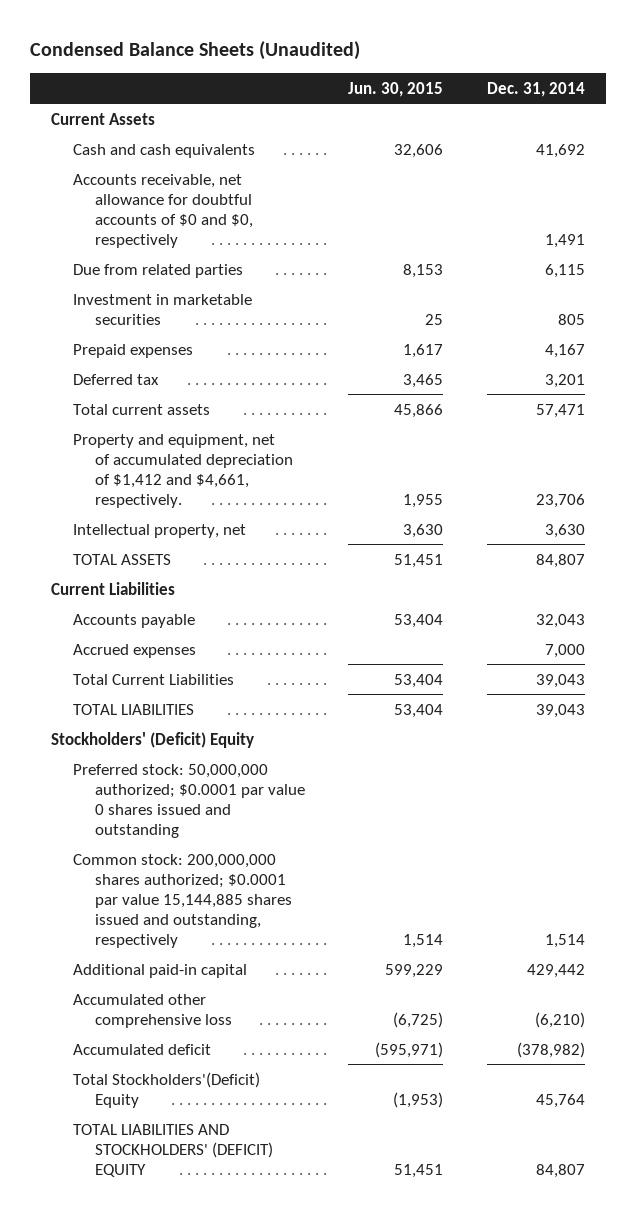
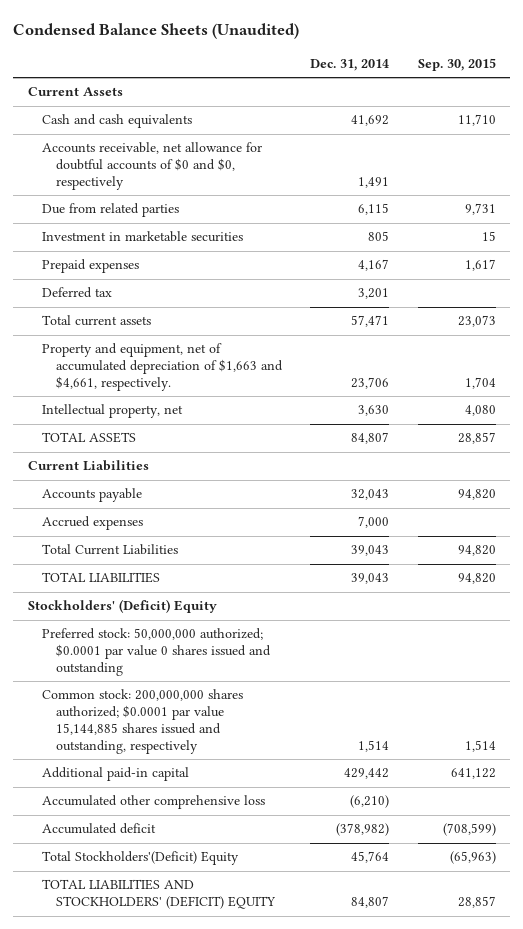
[348,81,444,97] Jun. 30, 2015 -> none
none -> [417,57,496,71] Sep. 30, 2015
[73,433,293,508] Property and equipment, net of accumulated depreciation of $1,412 and $4,661, respectively. -> [41,343,284,392] Property and equipment, net of accumulated depreciation of $1,663 and $4,661, respectively.

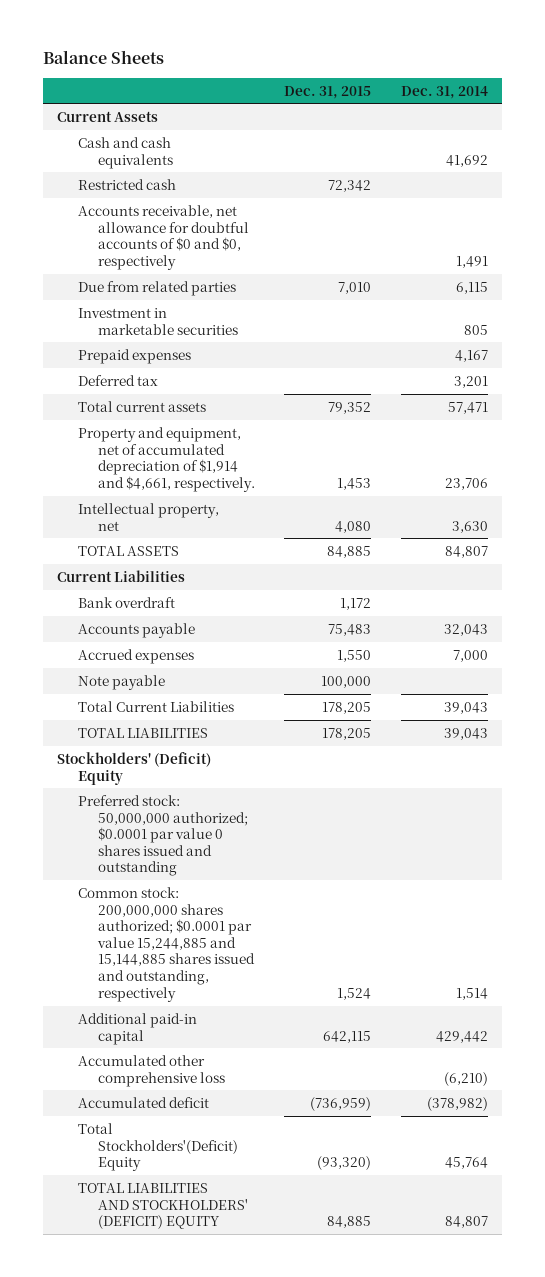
[13,23,300,40] Condensed Balance Sheets (Unaudited) -> [42,49,164,64] Balance Sheets
[417,57,496,71] Sep. 30, 2015 -> none
none -> [284,85,372,99] Dec. 31, 2015
none -> [77,178,176,190] Restricted cash
[41,343,284,392] Property and equipment, net of accumulated depreciation of $1,663 and $4,661, respectively. -> [77,426,256,492] Property and equipment, net of accumulated depreciation of $1,914 and $4,661, respectively.
none -> [77,596,175,608] Bank overdraft
none -> [77,674,165,690] Note payable
[41,689,243,754] Common stock: 200,000,000 shares authorized; $0.0001 par value 15,144,885 shares issued and outstanding, respectively -> [77,886,256,1002] Common stock: 200,000,000 shares authorized; $0.0001 par value 15,244,885 and 15,144,885 shares issued and outstanding, respectively

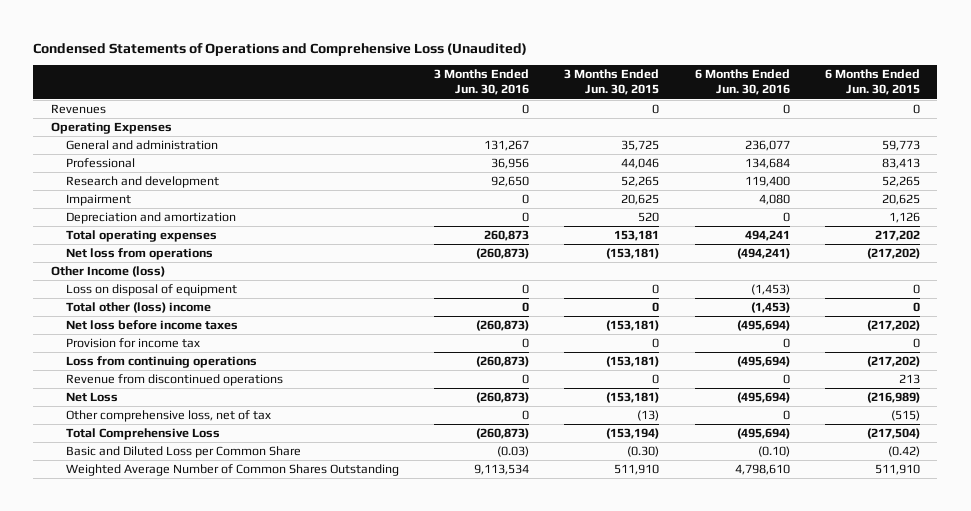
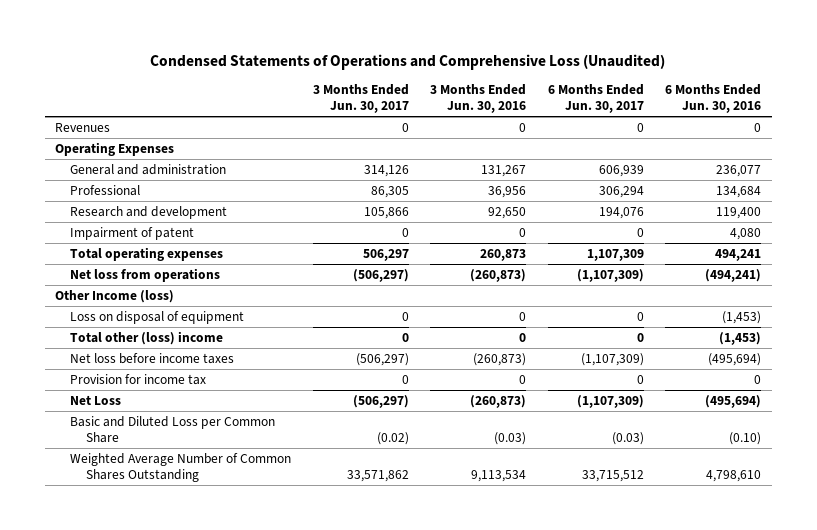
[564,69,660,96] 3 Months Ended Jun. 30, 2015 -> none
[824,69,920,96] 6 Months Ended Jun. 30, 2015 -> none
none -> [312,84,409,113] 3 Months Ended Jun. 30, 2017
none -> [547,84,644,113] 6 Months Ended Jun. 30, 2017
[65,212,236,225] Depreciation and amortization -> none
[65,194,131,207] Impairment -> [70,227,195,241] Impairment of patent
[65,356,257,369] Loss from continuing operations -> none
[65,374,283,387] Revenue from discontinued operations -> none
[65,410,271,423] Other comprehensive loss, net of tax -> none
[65,428,220,441] Total Comprehensive Loss -> none

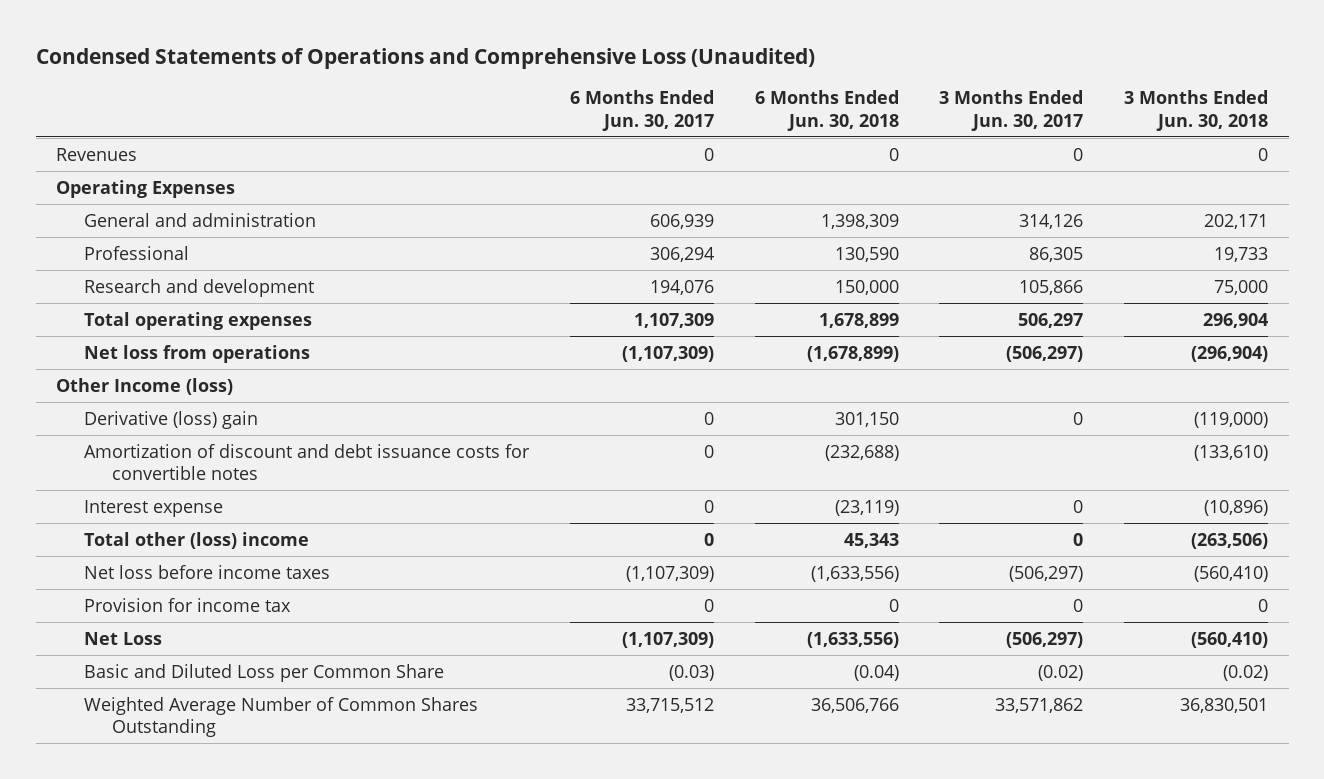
[430,84,527,113] 3 Months Ended Jun. 30, 2016 -> none
[665,84,762,113] 6 Months Ended Jun. 30, 2016 -> none
none -> [754,90,899,131] 6 Months Ended Jun. 30, 2018
none -> [1124,90,1269,131] 3 Months Ended Jun. 30, 2018
[70,227,195,241] Impairment of patent -> none
[70,311,245,325] Loss on disposal of equipment -> none
none -> [83,410,258,429] Derivative (loss) gain
none -> [83,443,530,481] Amortization of discount and debt issuance costs for convertible notes
none -> [83,499,223,517] Interest expense

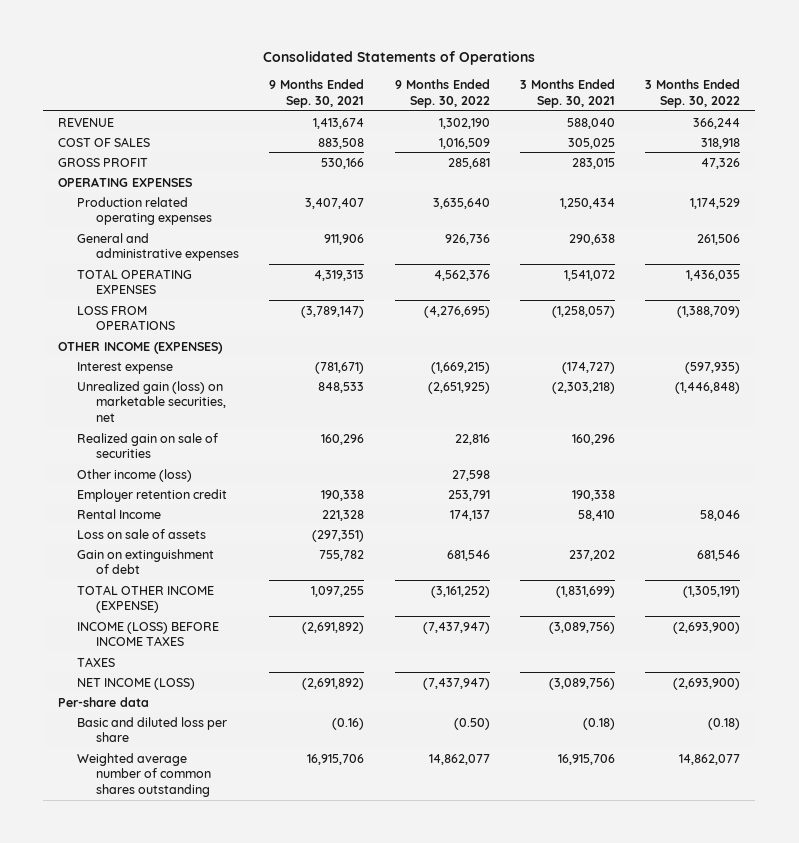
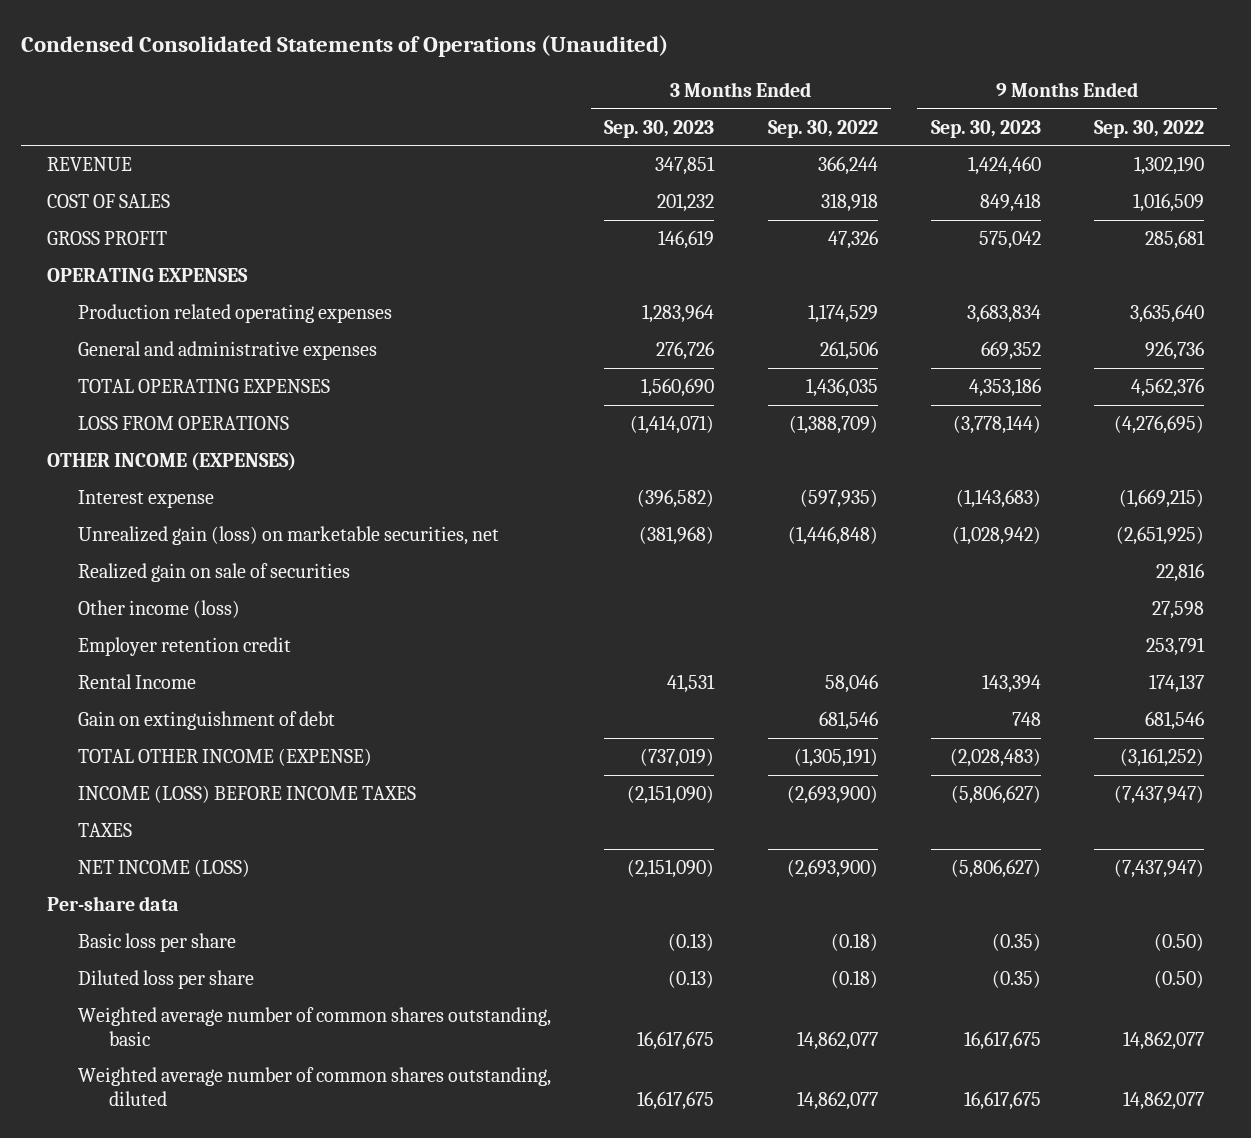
[263,51,536,66] Consolidated Statements of Operations -> [20,34,668,57] Condensed Consolidated Statements of Operations (Unaudited)
[269,79,365,108] 9 Months Ended Sep. 30, 2021 -> none
[519,79,615,108] 3 Months Ended Sep. 30, 2021 -> none
none -> [604,119,715,138] Sep. 30, 2023
none -> [930,119,1041,138] Sep. 30, 2023
[77,528,207,539] Loss on sale of assets -> none
[77,716,228,743] Basic and diluted loss per share -> [78,933,237,953] Basic loss per share
none -> [78,970,255,990] Diluted loss per share
[77,752,211,797] Weighted average number of common shares outstanding -> [78,1007,552,1046] Weighted average number of common shares outstanding, basic
none -> [78,1067,552,1106] Weighted average number of common shares outstanding, diluted

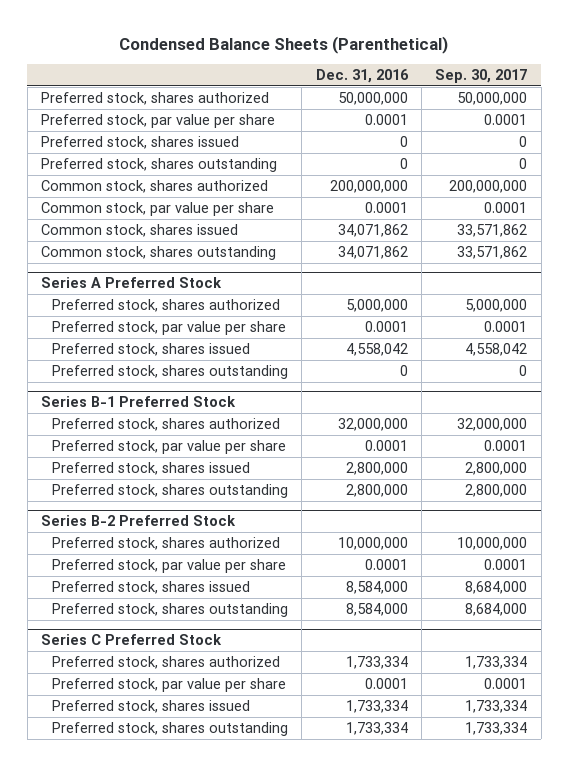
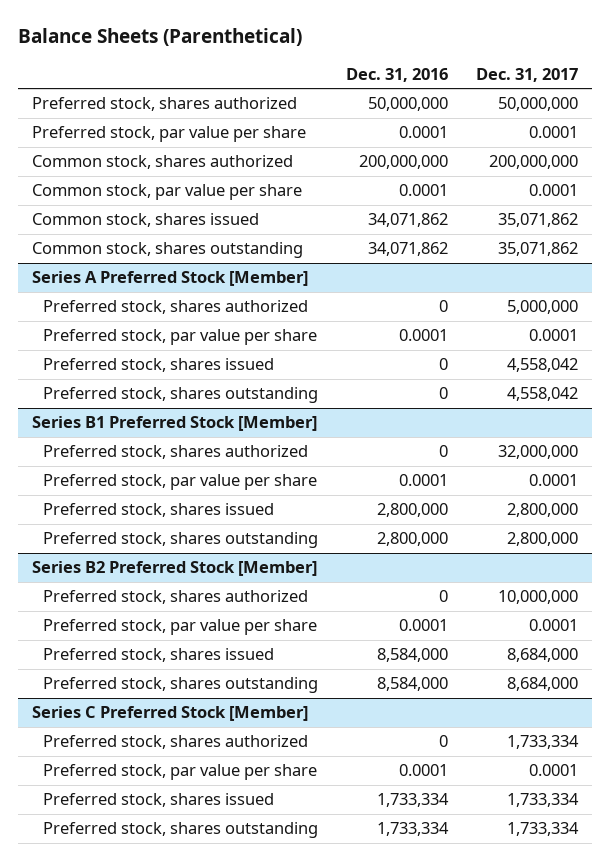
[119,35,449,54] Condensed Balance Sheets (Parenthetical) -> [17,28,302,47] Balance Sheets (Parenthetical)
[435,69,528,84] Sep. 30, 2017 -> none
none -> [476,67,579,82] Dec. 31, 2017
[40,136,239,150] Preferred stock, shares issued -> none
[40,158,277,173] Preferred stock, shares outstanding -> none
[40,277,222,289] Series A Preferred Stock -> [31,271,308,287] Series A Preferred Stock [Member]
[345,299,408,313] 5,000,000 -> [439,300,449,313] 0
[345,343,408,357] 4,558,042 -> [439,358,449,371] 0
[40,396,236,408] Series B-1 Preferred Stock -> none
none -> [31,416,317,432] Series B1 Preferred Stock [Member]
[337,418,408,432] 32,000,000 -> [439,445,449,458] 0
[40,515,236,527] Series B-2 Preferred Stock -> [31,561,317,577] Series B2 Preferred Stock [Member]
[337,537,408,551] 10,000,000 -> [439,590,449,603] 0
[40,634,222,646] Series C Preferred Stock -> [31,706,308,722] Series C Preferred Stock [Member]
[345,656,408,670] 1,733,334 -> [439,735,449,748] 0

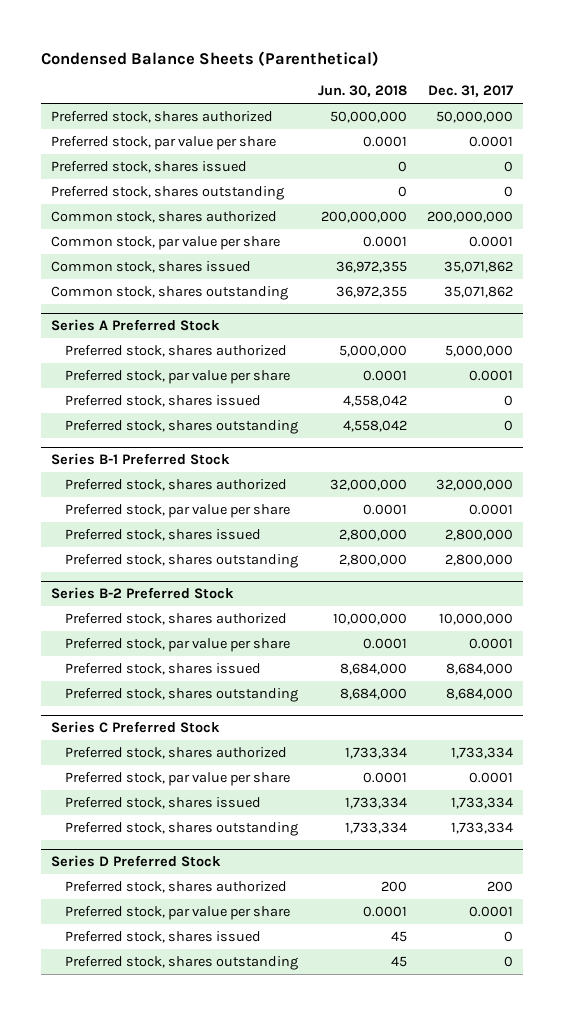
[17,28,302,47] Balance Sheets (Parenthetical) -> [41,50,380,66] Condensed Balance Sheets (Parenthetical)
[346,67,449,82] Dec. 31, 2016 -> none
none -> [317,85,407,98] Jun. 30, 2018
none -> [51,160,248,173] Preferred stock, shares issued
none -> [51,185,285,200] Preferred stock, shares outstanding
[31,271,308,287] Series A Preferred Stock [Member] -> [51,319,221,332] Series A Preferred Stock
[31,416,317,432] Series B1 Preferred Stock [Member] -> none
[507,358,579,373] 4,558,042 -> [503,394,513,406] 0
[507,387,579,402] 4,558,042 -> [503,419,513,431] 0
none -> [51,453,231,466] Series B-1 Preferred Stock
[31,561,317,577] Series B2 Preferred Stock [Member] -> [51,587,235,600] Series B-2 Preferred Stock
[31,706,308,722] Series C Preferred Stock [Member] -> [51,721,221,734] Series C Preferred Stock
none -> [51,855,222,868] Series D Preferred Stock
none -> [65,880,288,893] Preferred stock, shares authorized
none -> [65,905,291,920] Preferred stock, par value per share
none -> [65,930,262,943] Preferred stock, shares issued
none -> [65,955,299,970] Preferred stock, shares outstanding

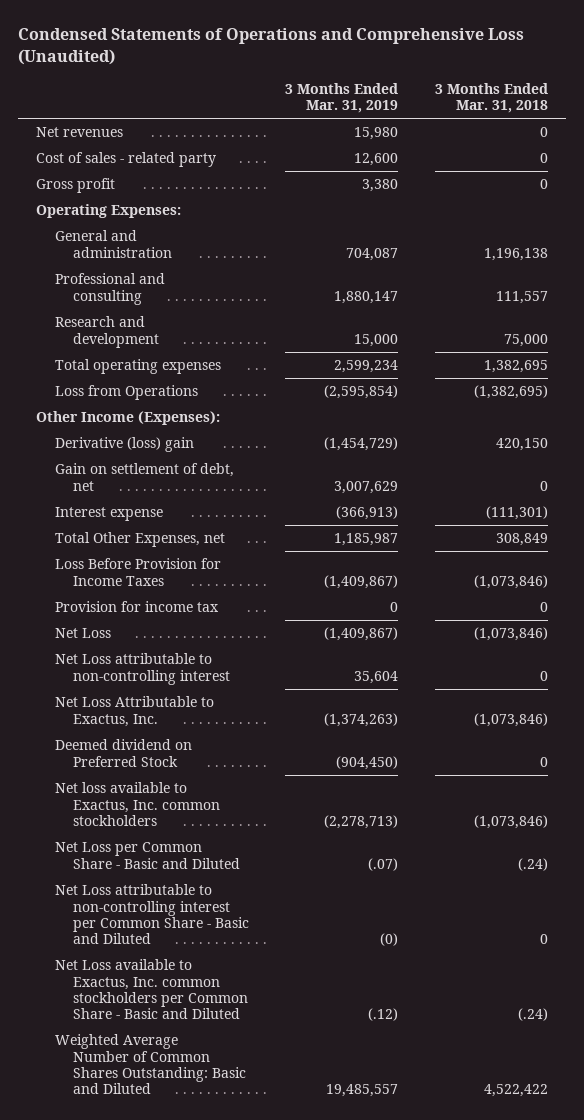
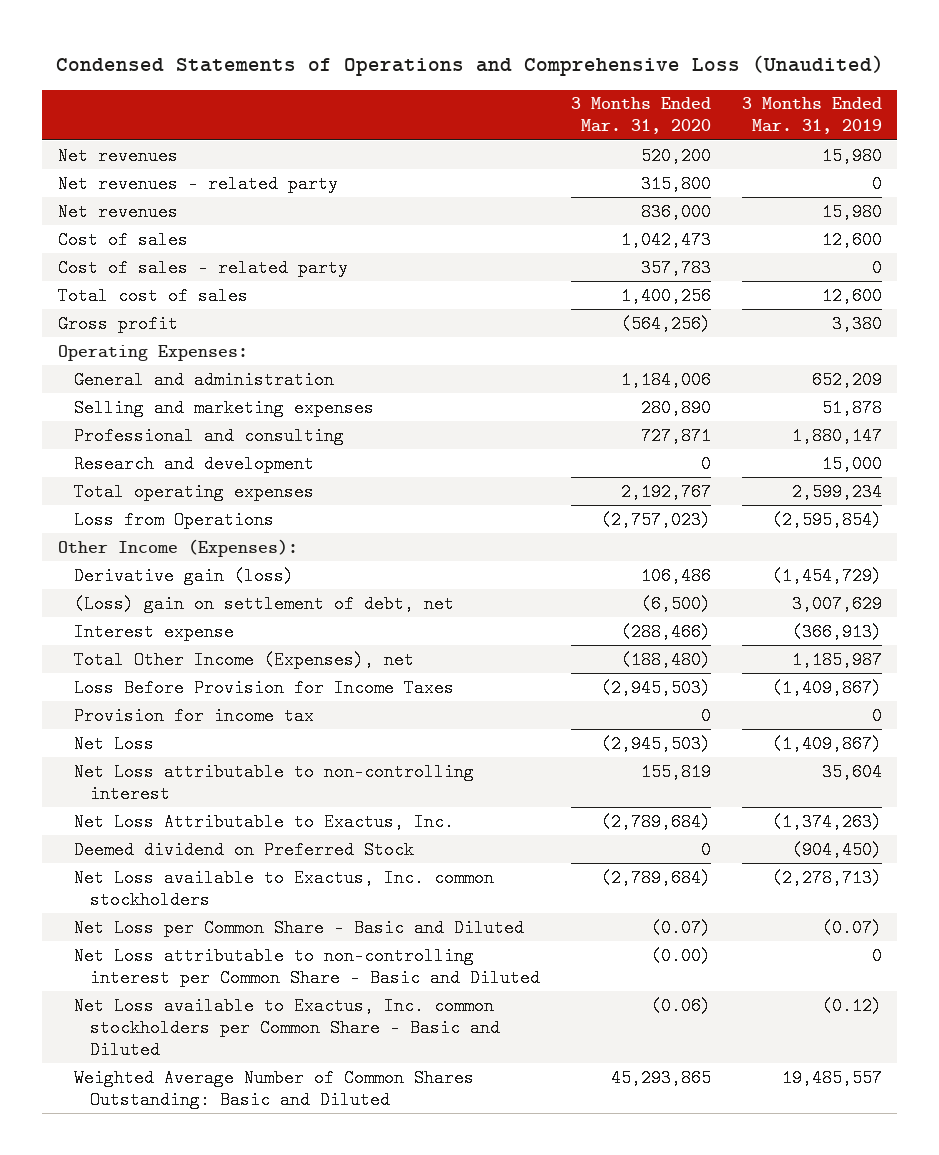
[434,82,548,114] 3 Months Ended Mar. 31, 2018 -> none
none -> [570,97,711,135] 3 Months Ended Mar. 31, 2020
none -> [57,174,338,193] Net revenues - related party
none -> [57,202,178,221] Net revenues
none -> [57,230,188,249] Cost of sales
[354,153,399,167] 12,600 -> [871,258,882,277] 0
none -> [57,286,248,305] Total cost of sales
[346,247,399,261] 704,087 -> [811,370,882,389] 652,209
none -> [73,398,374,417] Selling and marketing expenses
[54,437,194,453] Derivative (loss) gain -> [73,566,294,585] Derivative gain (loss)
[54,463,234,491] Gain on settlement of debt, net -> [73,594,454,613] (Loss) gain on settlement of debt, net
[54,532,225,548] Total Other Expenses, net -> [73,650,414,669] Total Other Income (Expenses), net
[54,782,220,827] Net loss available to Exactus, Inc. common stockholders -> [73,868,494,909] Net Loss available to Exactus, Inc. common stockholders
[368,857,399,871] (.07) -> [821,918,882,937] (0.07)
[380,933,399,947] (0) -> [871,946,882,965] 0
[368,1008,399,1022] (.12) -> [821,996,882,1015] (0.12)

